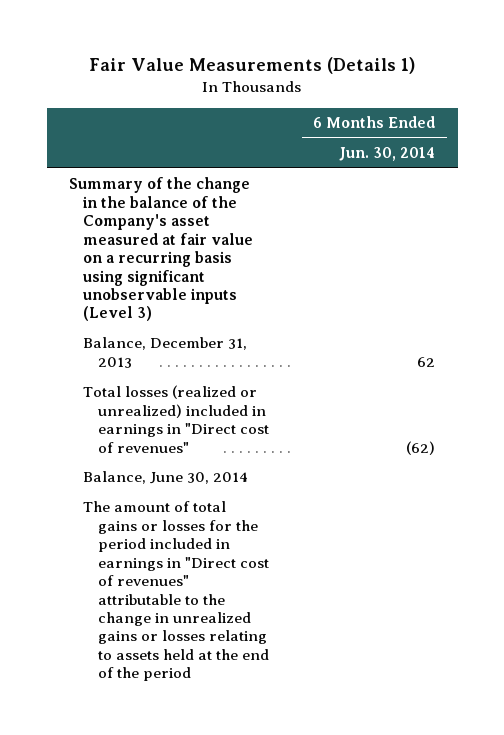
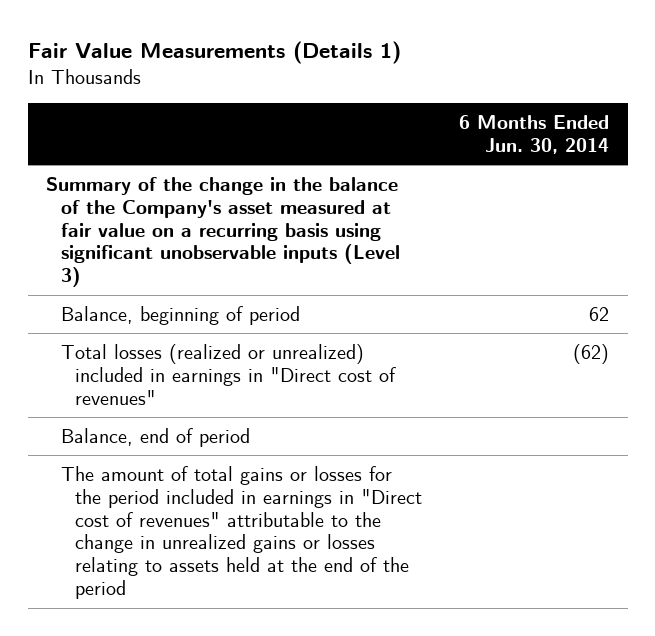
[83,337,248,368] Balance, December 31, 2013 -> [60,305,300,325] Balance, beginning of period
[83,471,249,485] Balance, June 30, 2014 -> [60,427,250,447] Balance, end of period

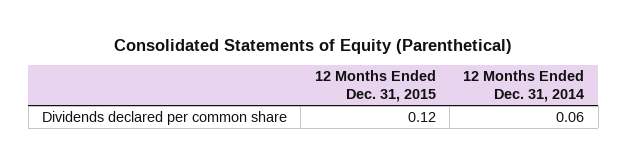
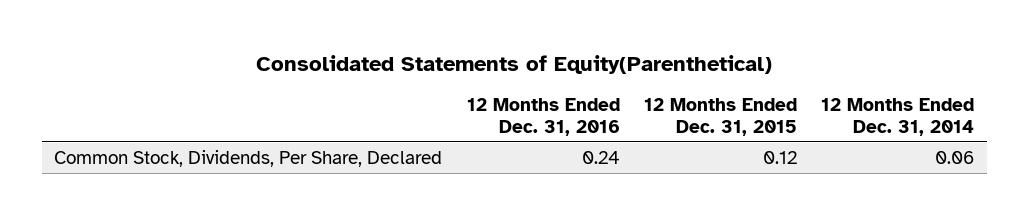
[114,38,513,54] Consolidated Statements of Equity (Parenthetical) -> [256,55,773,75] Consolidated Statements of Equity(Parenthetical)
none -> [466,98,620,137] 12 Months Ended Dec. 31, 2016
[41,111,287,126] Dividends declared per common share -> [54,150,443,168] Common Stock, Dividends, Per Share, Declared

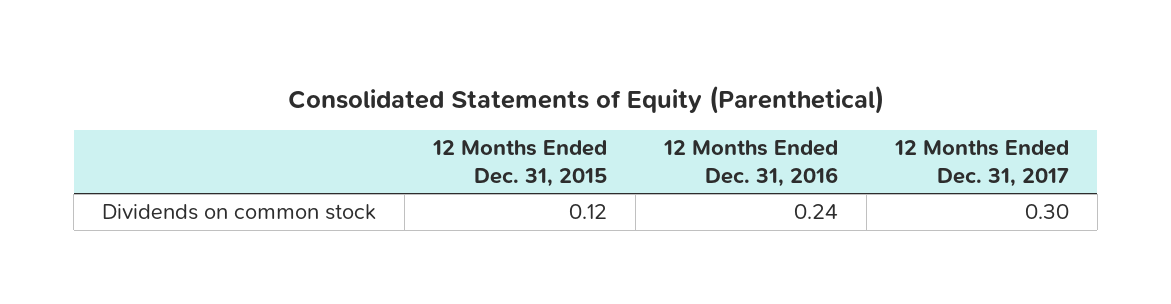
[256,55,773,75] Consolidated Statements of Equity(Parenthetical) -> [287,85,884,115] Consolidated Statements of Equity (Parenthetical)
[821,98,975,137] 12 Months Ended Dec. 31, 2014 -> none
none -> [893,140,1069,187] 12 Months Ended Dec. 31, 2017
[54,150,443,168] Common Stock, Dividends, Per Share, Declared -> [102,204,377,221] Dividends on common stock

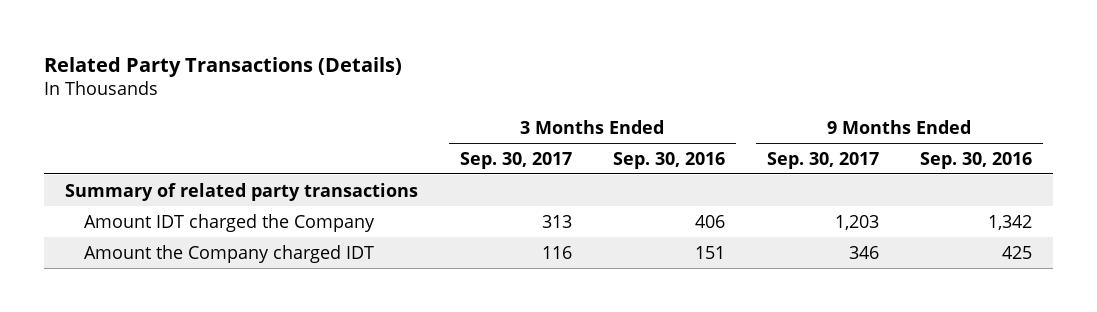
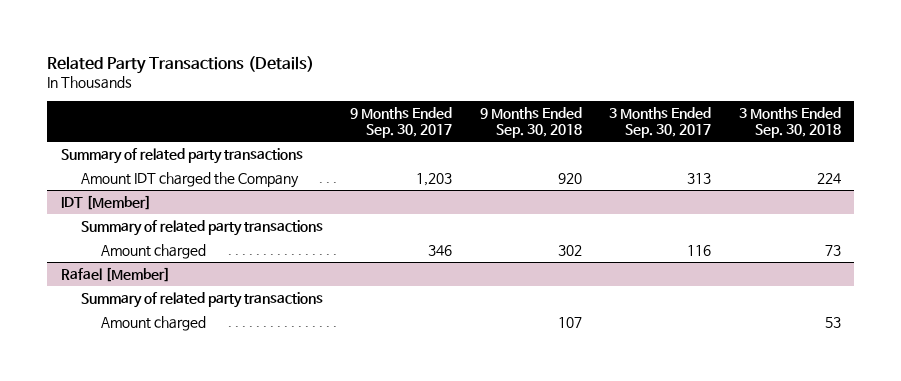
[613,151,726,169] Sep. 30, 2016 -> none
[920,151,1033,169] Sep. 30, 2016 -> none
none -> [479,107,582,139] 9 Months Ended Sep. 30, 2018
none -> [738,107,841,139] 3 Months Ended Sep. 30, 2018
none -> [60,195,151,211] IDT [Member]
none -> [81,220,324,237] Summary of related party transactions
[84,244,375,263] Amount the Company charged IDT -> [101,244,207,260] Amount charged
none -> [60,267,170,283] Rafael [Member]
none -> [81,292,324,309] Summary of related party transactions
none -> [101,316,207,332] Amount charged

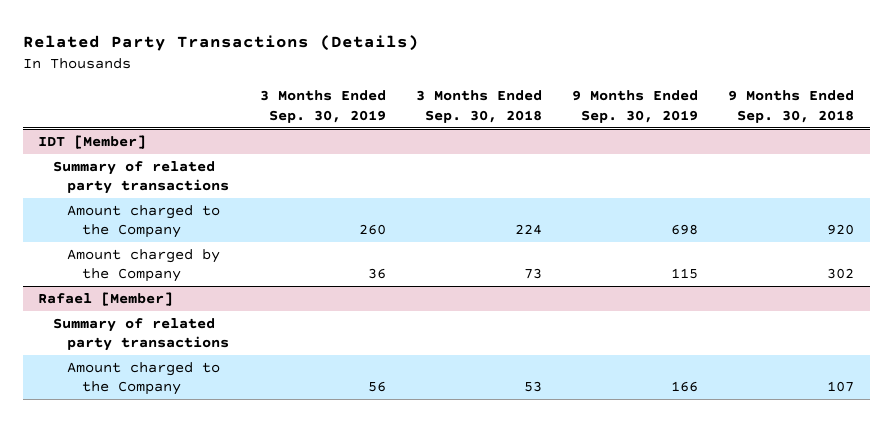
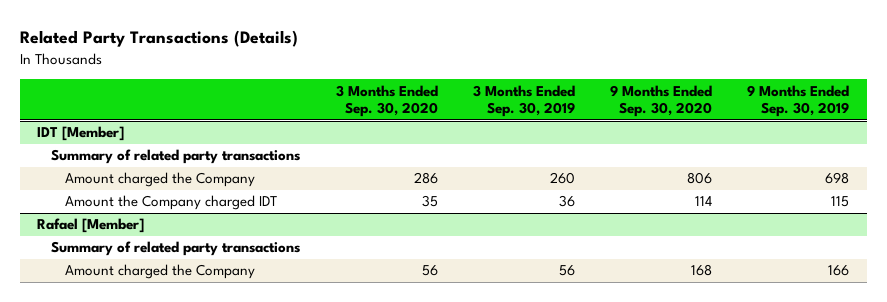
[415,90,542,123] 3 Months Ended Sep. 30, 2018 -> none
[728,90,855,123] 9 Months Ended Sep. 30, 2018 -> none
none -> [335,84,438,118] 3 Months Ended Sep. 30, 2020
none -> [610,84,713,118] 9 Months Ended Sep. 30, 2020
[67,204,221,239] Amount charged to the Company -> [65,172,256,188] Amount charged the Company
[67,248,221,283] Amount charged by the Company -> [65,195,278,211] Amount the Company charged IDT
[67,361,221,396] Amount charged to the Company -> [65,264,256,280] Amount charged the Company

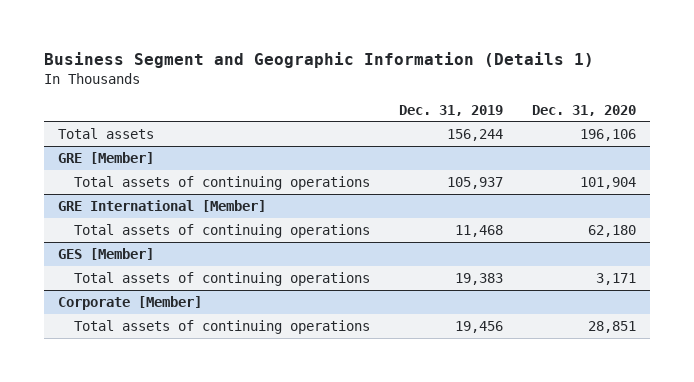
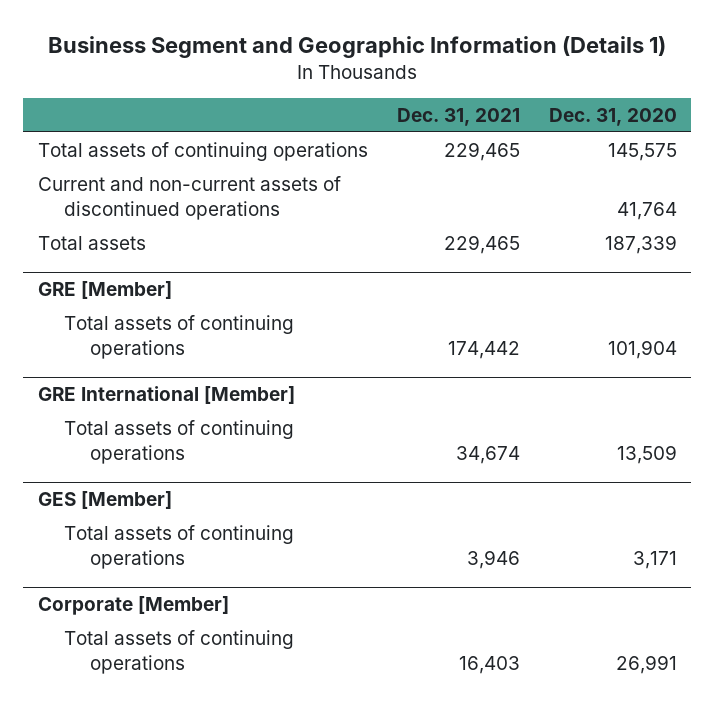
[398,104,503,116] Dec. 31, 2019 -> none
none -> [396,108,520,127] Dec. 31, 2021
none -> [37,141,368,161] Total assets of continuing operations
none -> [37,175,341,220] Current and non-current assets of discontinued operations
[579,128,636,141] 196,106 -> [604,234,677,254] 187,339
[587,224,636,237] 62,180 -> [616,444,677,464] 13,509
[587,320,636,333] 28,851 -> [615,654,677,674] 26,991

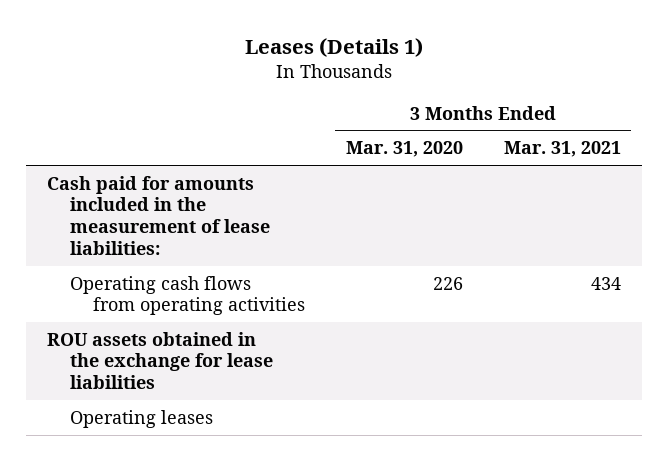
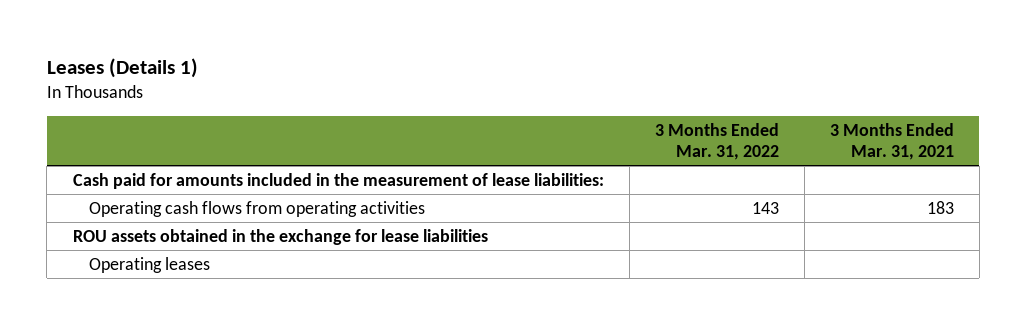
[345,141,463,158] Mar. 31, 2020 -> none
none -> [654,122,779,161] 3 Months Ended Mar. 31, 2022
[590,276,621,290] 434 -> [926,200,954,214] 183

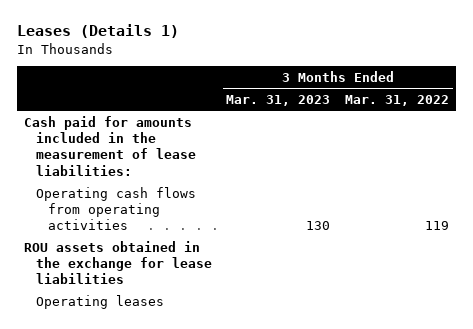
[829,122,954,161] 3 Months Ended Mar. 31, 2021 -> none
none -> [226,94,331,106] Mar. 31, 2023
[751,201,779,214] 143 -> [424,221,449,231] 119

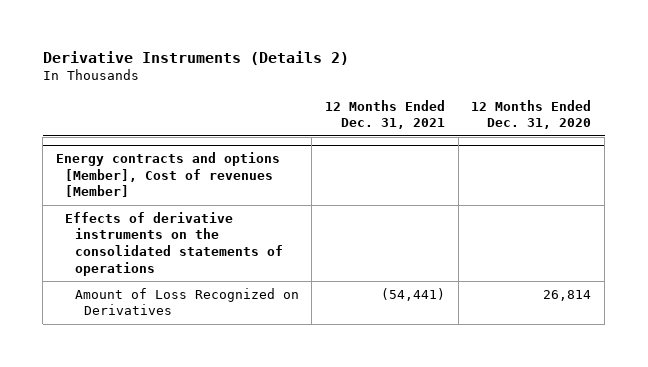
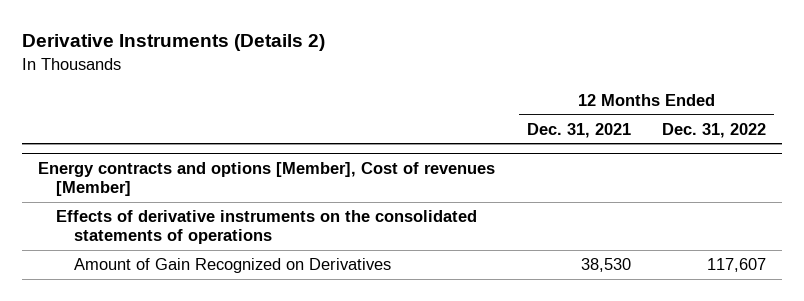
[471,99,592,130] 12 Months Ended Dec. 31, 2020 -> none
none -> [662,122,767,138] Dec. 31, 2022
[74,287,299,316] Amount of Loss Recognized on Derivatives -> [74,257,392,273] Amount of Gain Recognized on Derivatives
[380,287,445,301] (54,441) -> [580,257,631,272] 38,530

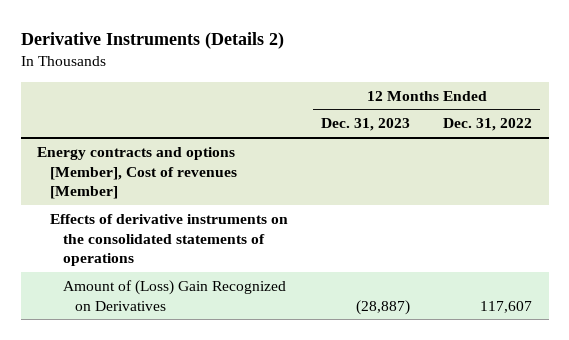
[526,122,631,138] Dec. 31, 2021 -> none
none -> [320,118,410,132] Dec. 31, 2023
[74,257,392,273] Amount of Gain Recognized on Derivatives -> [62,279,286,311] Amount of (Loss) Gain Recognized on Derivatives

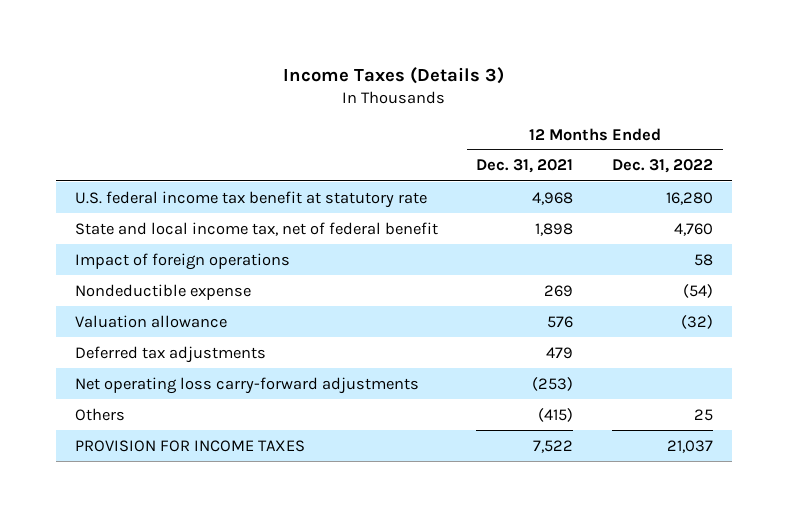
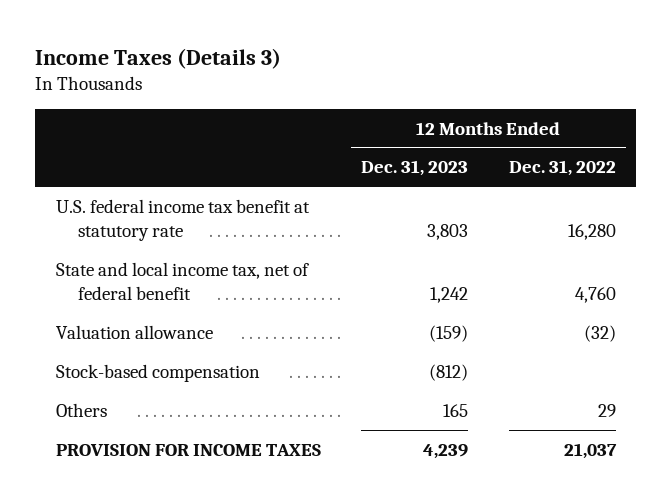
[476,159,574,174] Dec. 31, 2021 -> none
none -> [361,160,469,177] Dec. 31, 2023
[74,252,290,270] Impact of foreign operations -> none
[74,283,251,300] Nondeductible expense -> none
[74,345,266,363] Deferred tax adjustments -> none
[74,376,419,394] Net operating loss carry-forward adjustments -> none
none -> [55,363,260,382] Stock-based compensation
[694,408,714,421] 25 -> [597,403,616,417] 29

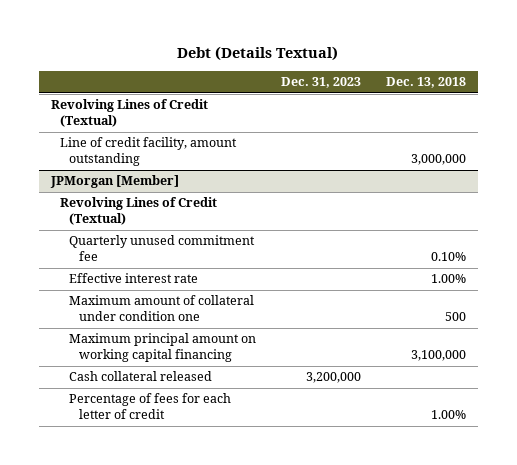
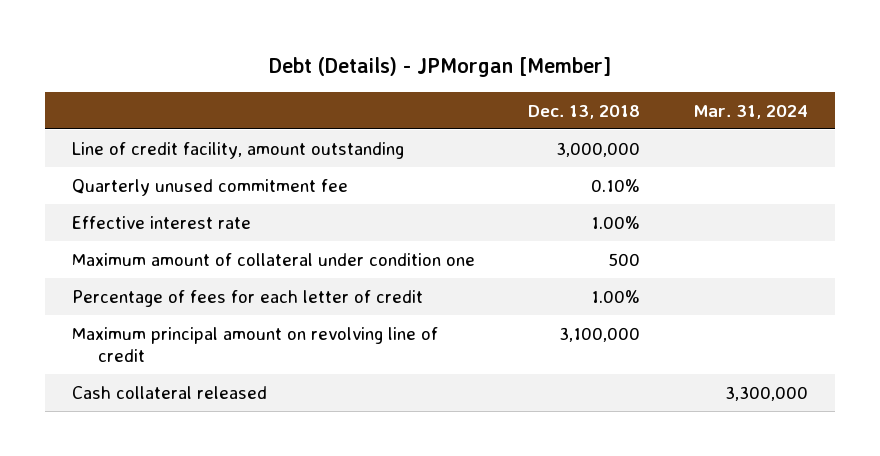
[177,46,339,62] Debt (Details Textual) -> [268,57,611,78] Debt (Details) - JPMorgan [Member]
[281,77,362,89] Dec. 31, 2023 -> none
none -> [693,104,809,119] Mar. 31, 2024
[50,99,208,128] Revolving Lines of Credit (Textual) -> none
[49,175,179,189] JPMorgan [Member] -> none
[60,197,218,226] Revolving Lines of Credit (Textual) -> none
[69,333,257,363] Maximum principal amount on working capital financing -> none
[69,371,213,382] Cash collateral released -> none
none -> [71,326,438,363] Maximum principal amount on revolving line of credit
none -> [71,385,267,399] Cash collateral released

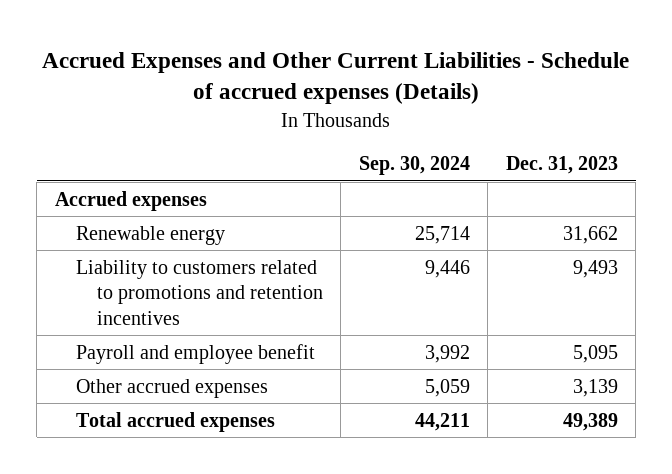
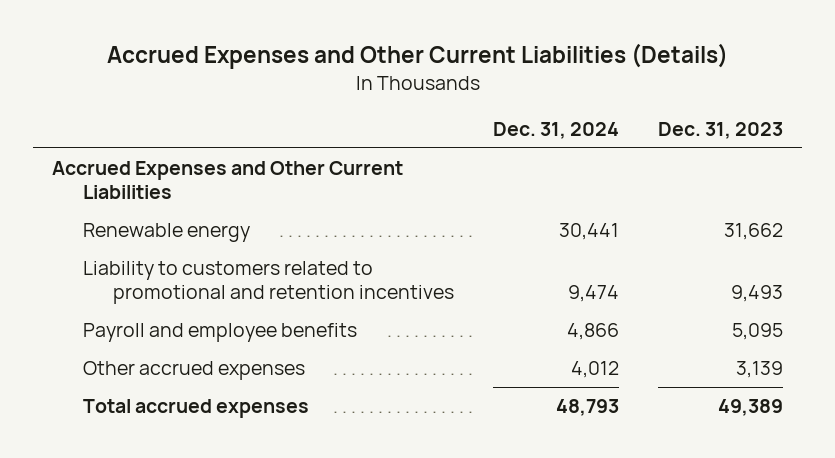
[42,52,630,105] Accrued Expenses and Other Current Liabilities - Schedule of accrued expenses (Details) -> [106,43,728,70] Accrued Expenses and Other Current Liabilities (Details)
[358,156,470,176] Sep. 30, 2024 -> none
none -> [492,121,619,139] Dec. 31, 2024
[54,190,207,211] Accrued expenses -> none
none -> [52,161,404,200] Accrued Expenses and Other Current Liabilities
[75,259,323,325] Liability to customers related to promotions and retention incentives -> [82,261,454,305] Liability to customers related to promotional and retention incentives
[75,343,315,364] Payroll and employee benefit -> [82,323,357,343] Payroll and employee benefits

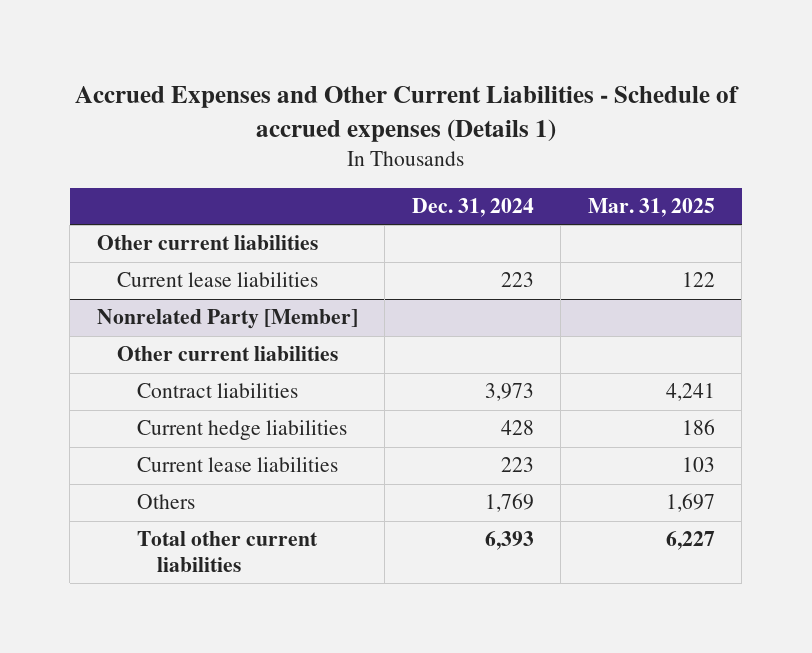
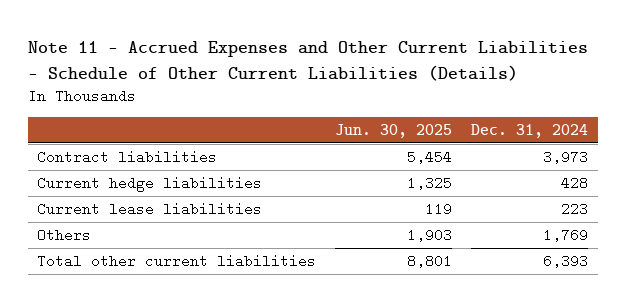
[74,86,739,142] Accrued Expenses and Other Current Liabilities - Schedule of accrued expenses (Details 1) -> [27,41,588,81] Note 11 - Accrued Expenses and Other Current Liabilities - Schedule of Other Current Liabilities (Details)
[587,198,715,218] Mar. 31, 2025 -> none
none -> [335,123,453,138] Jun. 30, 2025
[96,235,318,251] Other current liabilities -> none
[116,272,318,288] Current lease liabilities -> none
[96,309,358,330] Nonrelated Party [Member] -> none
[116,346,338,362] Other current liabilities -> none

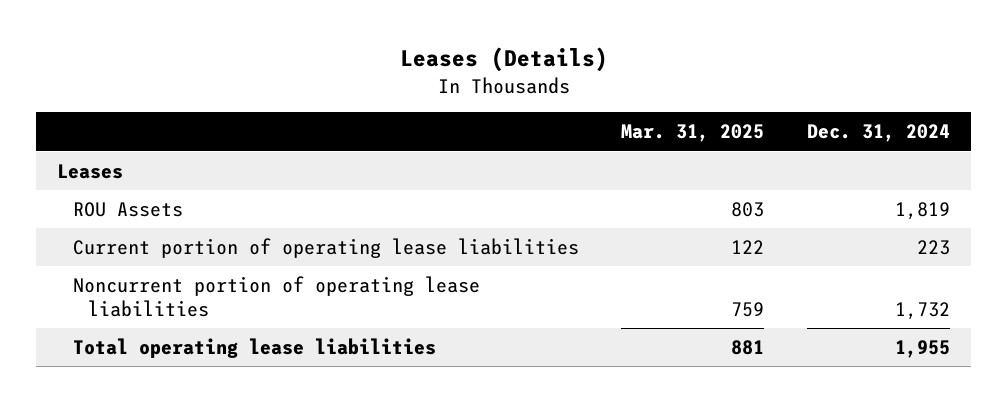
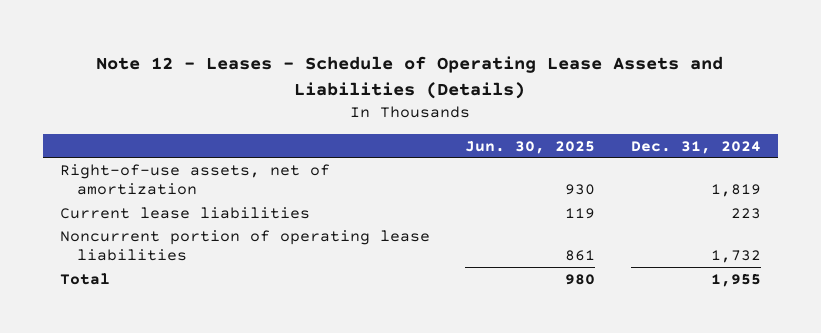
[399,47,608,73] Leases (Details) -> [96,55,724,99] Note 12 - Leases - Schedule of Operating Lease Assets and Liabilities (Details)
[621,124,765,143] Mar. 31, 2025 -> none
none -> [465,140,596,154] Jun. 30, 2025
[57,164,124,180] Leases -> none
[72,202,183,218] ROU Assets -> [60,163,331,196] Right-of-use assets, net of amortization
[72,238,579,259] Current portion of operating lease liabilities -> [60,206,311,219] Current lease liabilities
[72,338,436,359] Total operating lease liabilities -> [60,272,111,285] Total

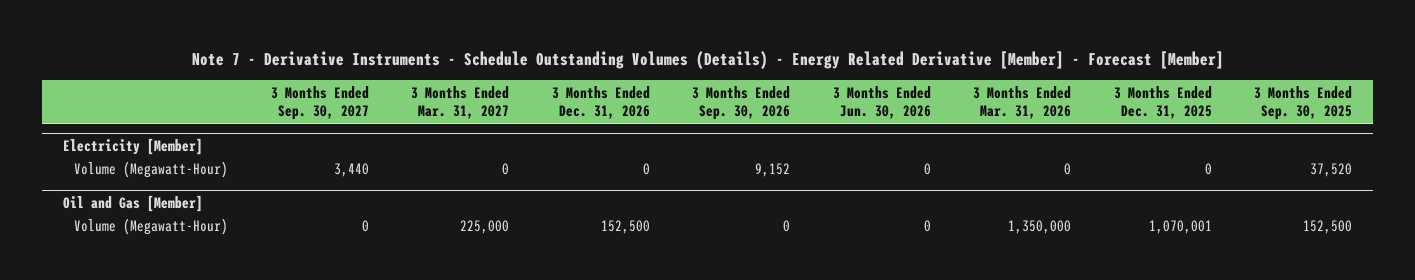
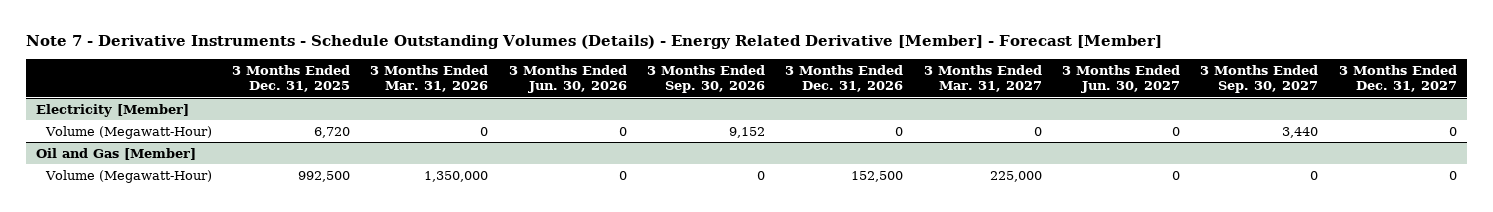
[1254,85,1353,121] 3 Months Ended Sep. 30, 2025 -> none
none -> [1061,65,1180,94] 3 Months Ended Jun. 30, 2027
none -> [1338,65,1457,93] 3 Months Ended Dec. 31, 2027
[1204,163,1212,176] 0 -> [314,126,351,138] 6,720
[1148,220,1212,235] 1,070,001 -> [298,170,351,182] 992,500

